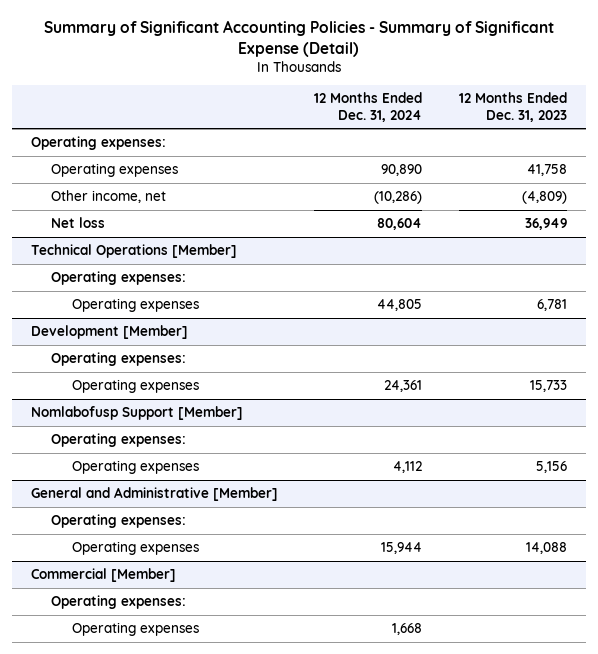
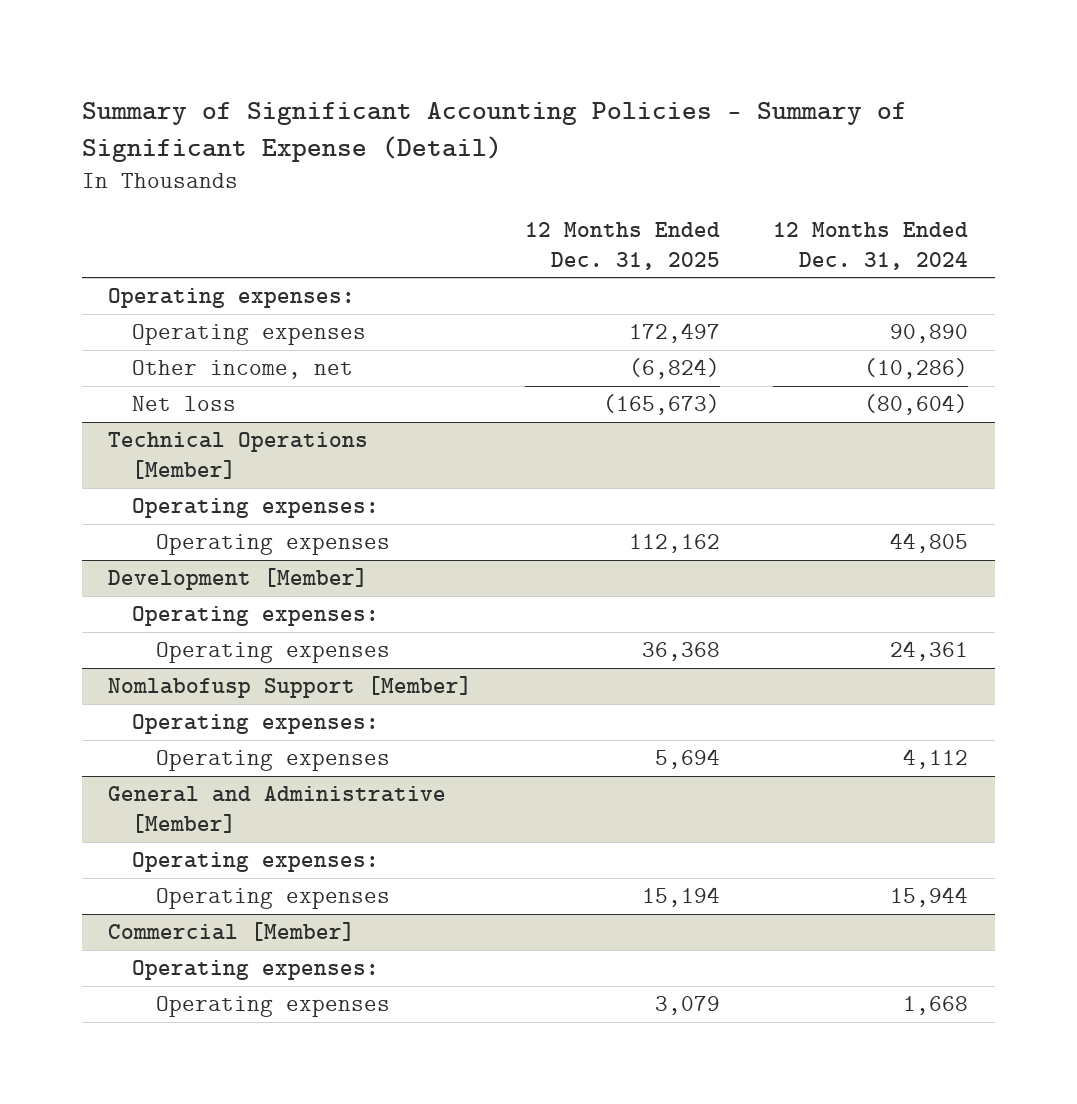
[459,91,568,122] 12 Months Ended Dec. 31, 2023 -> none
none -> [525,221,721,270] 12 Months Ended Dec. 31, 2025
[377,218,423,231] 80,604 -> [864,394,969,416] (80,604)

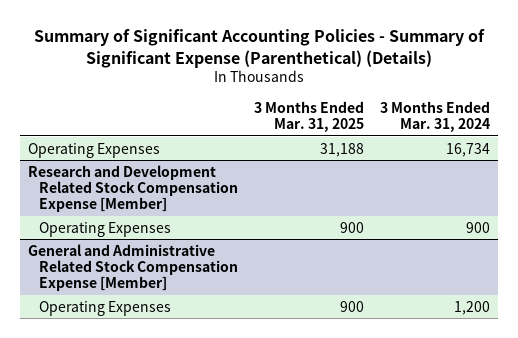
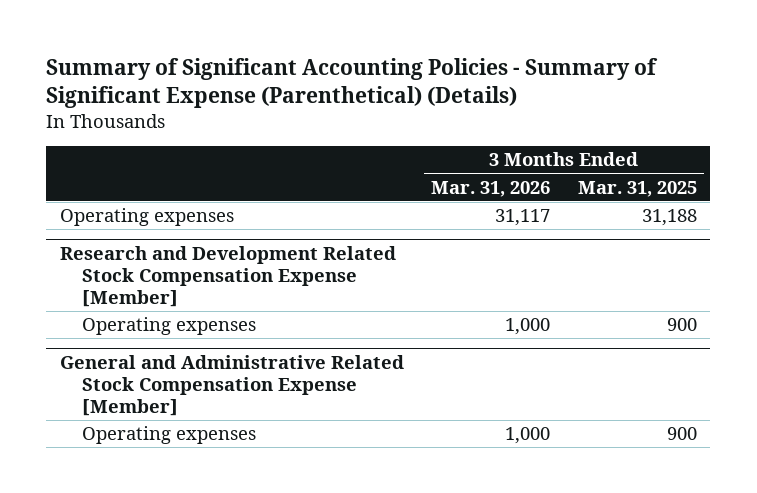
[379,101,490,133] 3 Months Ended Mar. 31, 2024 -> none
none -> [431,180,551,197] Mar. 31, 2026
[28,142,161,158] Operating Expenses -> [59,208,234,227] Operating expenses
[38,221,171,237] Operating Expenses -> [81,317,256,336] Operating expenses
[38,300,171,316] Operating Expenses -> [81,426,256,445] Operating expenses

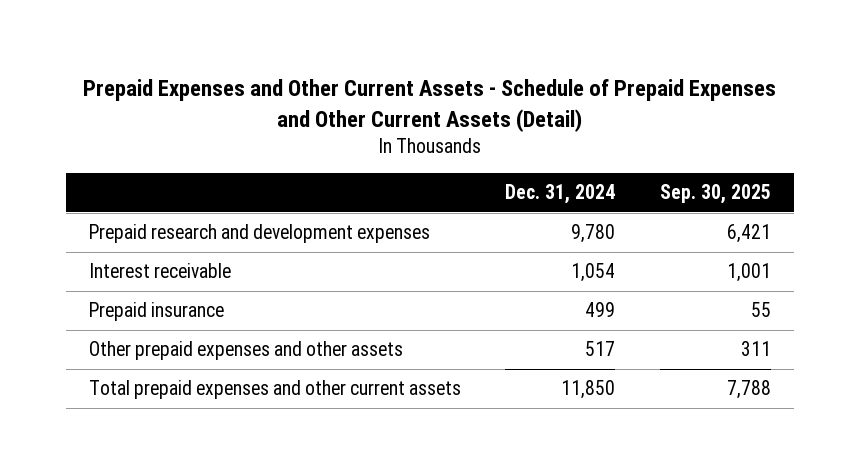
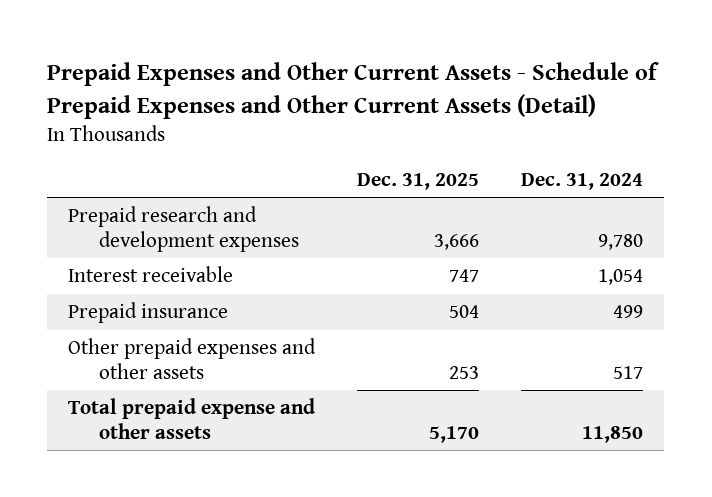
[660,183,772,204] Sep. 30, 2025 -> none
none -> [357,173,480,191] Dec. 31, 2025
[88,380,461,400] Total prepaid expenses and other current assets -> [68,398,316,439] Total prepaid expense and other assets

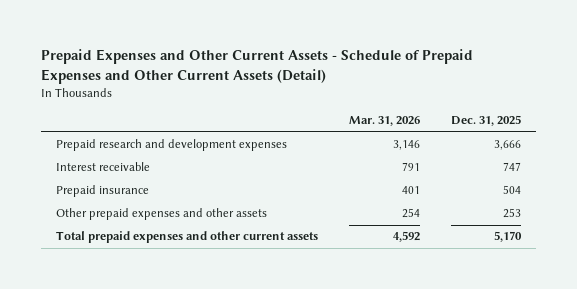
[521,173,644,191] Dec. 31, 2024 -> none
none -> [348,116,420,127] Mar. 31, 2026
[68,398,316,439] Total prepaid expense and other assets -> [56,231,319,244] Total prepaid expenses and other current assets

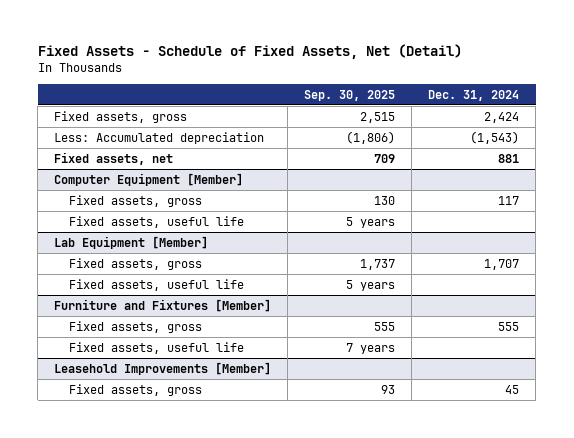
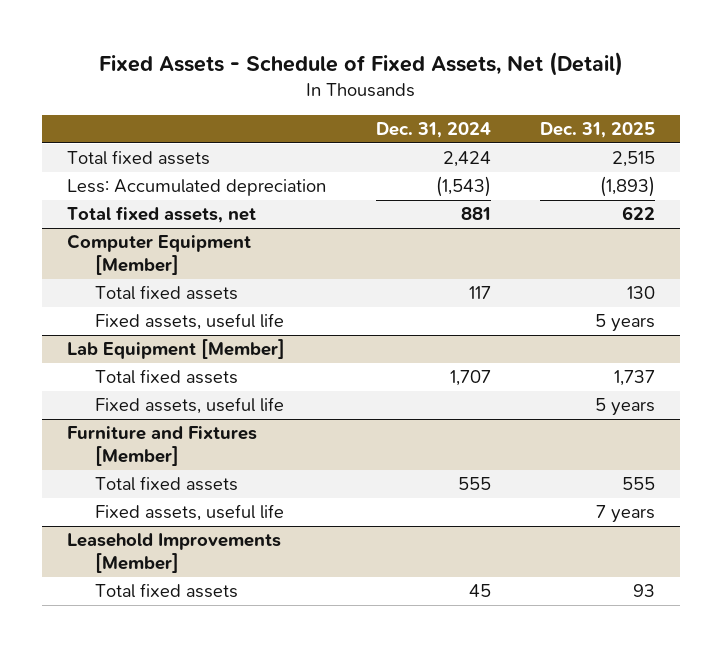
[304,89,396,101] Sep. 30, 2025 -> none
none -> [540,122,656,139] Dec. 31, 2025
[54,110,188,123] Fixed assets, gross -> [66,150,210,166] Total fixed assets
[54,151,174,165] Fixed assets, net -> [66,206,256,224] Total fixed assets, net
[69,194,203,207] Fixed assets, gross -> [95,285,239,301] Total fixed assets
[69,257,203,270] Fixed assets, gross -> [95,369,239,385] Total fixed assets
[69,320,203,333] Fixed assets, gross -> [95,476,239,492] Total fixed assets
[69,383,203,396] Fixed assets, gross -> [95,583,239,599] Total fixed assets

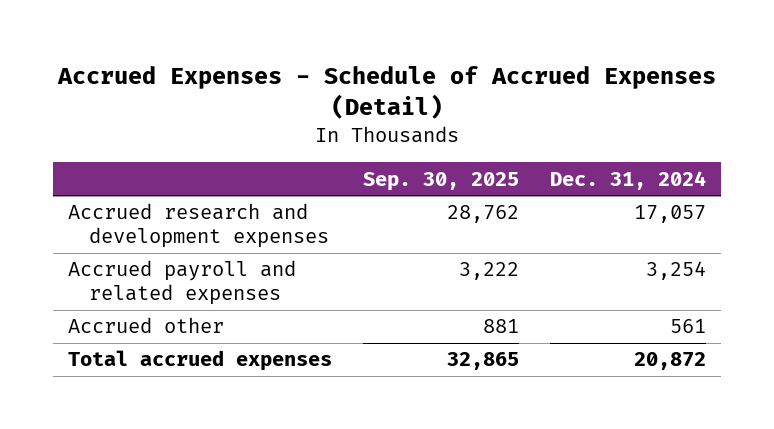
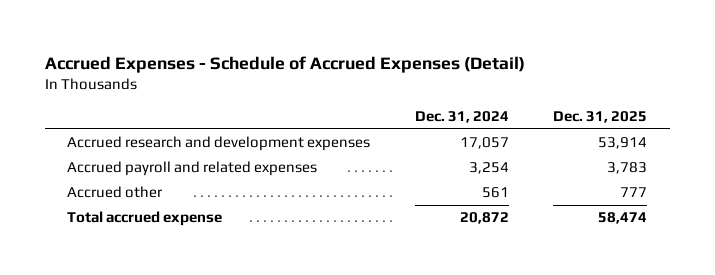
[363,171,520,191] Sep. 30, 2025 -> none
none -> [553,111,648,124] Dec. 31, 2025
[68,350,333,372] Total accrued expenses -> [67,211,223,227] Total accrued expense

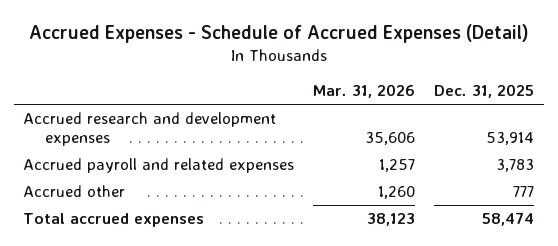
[414,111,509,124] Dec. 31, 2024 -> none
none -> [313,84,416,99] Mar. 31, 2026
[67,211,223,227] Total accrued expense -> [23,212,205,227] Total accrued expenses

